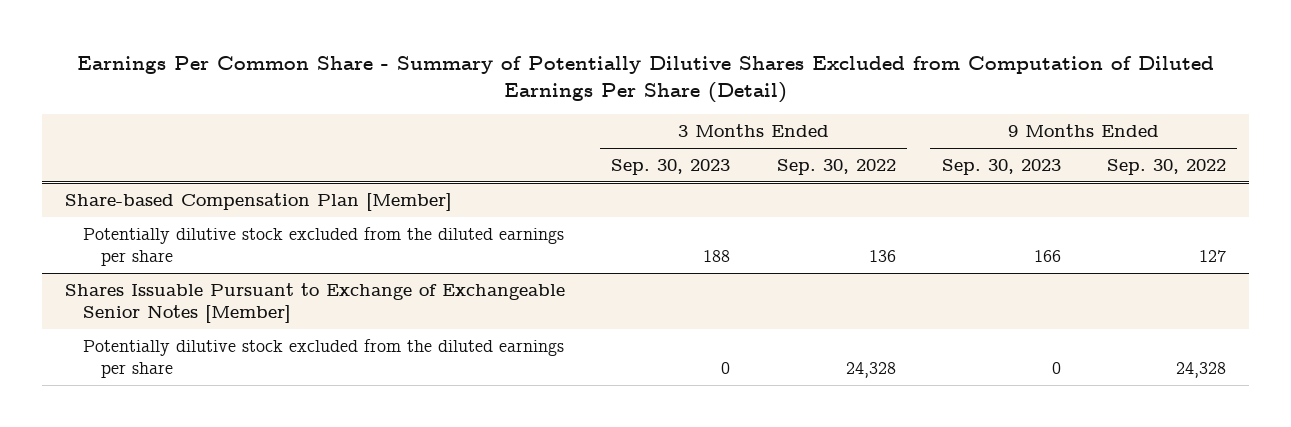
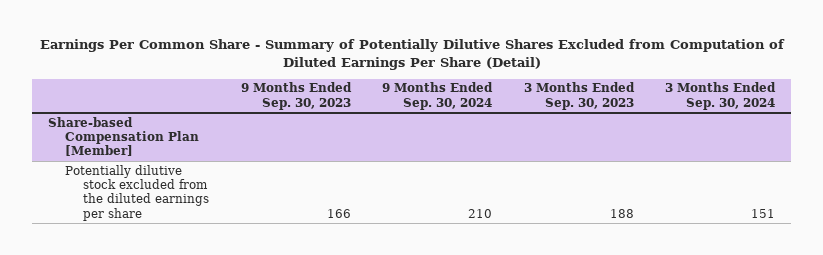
[776,159,896,176] Sep. 30, 2022 -> none
[1106,159,1226,176] Sep. 30, 2022 -> none
none -> [382,82,494,110] 9 Months Ended Sep. 30, 2024
none -> [665,82,777,110] 3 Months Ended Sep. 30, 2024
[65,282,566,324] Shares Issuable Pursuant to Exchange of Exchangeable Senior Notes [Member] -> none
[83,338,565,379] Potentially dilutive stock excluded from the diluted earnings per share -> none

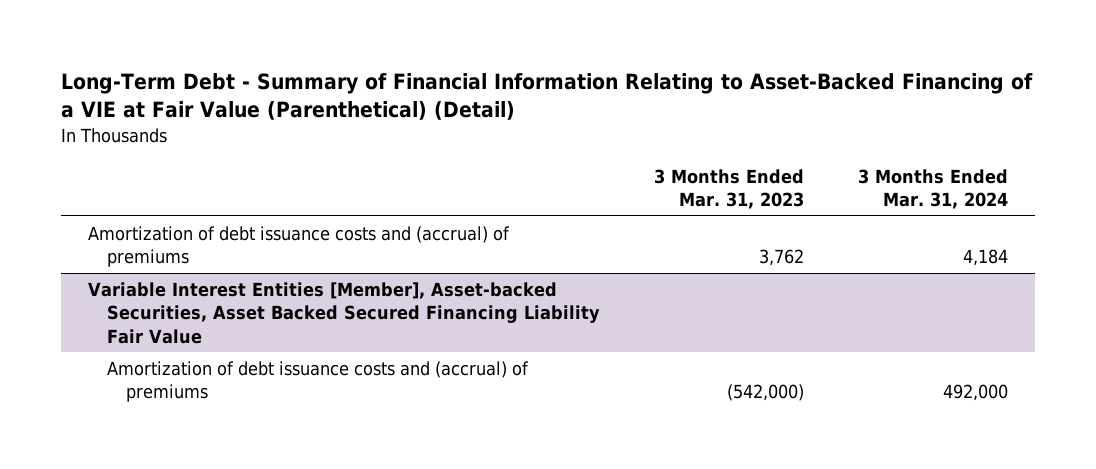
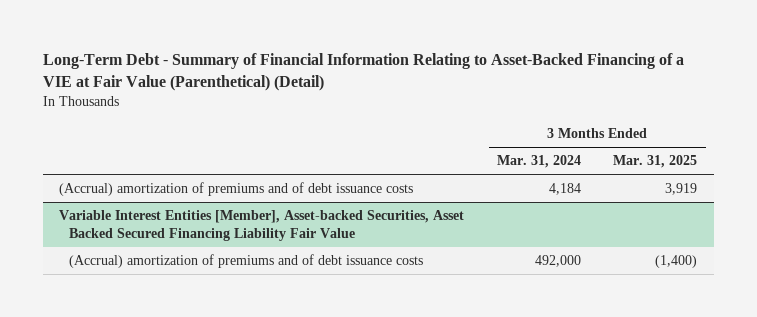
[654,168,805,209] 3 Months Ended Mar. 31, 2023 -> none
none -> [613,155,698,169] Mar. 31, 2025
[87,225,510,268] Amortization of debt issuance costs and (accrual) of premiums -> [59,182,414,197] (Accrual) amortization of premiums and of debt issuance costs
[106,360,529,403] Amortization of debt issuance costs and (accrual) of premiums -> [69,254,424,269] (Accrual) amortization of premiums and of debt issuance costs

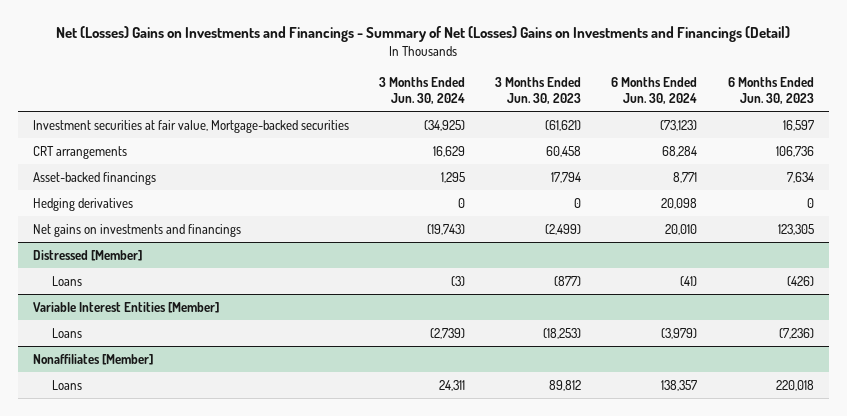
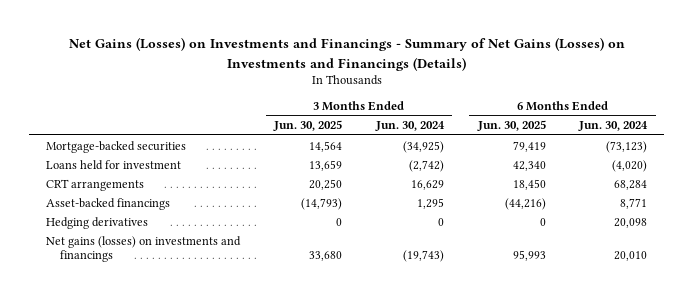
[56,26,791,43] Net (Losses) Gains on Investments and Financings - Summary of Net (Losses) Gains on Investments and Financings (Detail) -> [68,37,625,71] Net Gains (Losses) on Investments and Financings - Summary of Net Gains (Losses) on Investments and Financings (Details)
[495,77,582,104] 3 Months Ended Jun. 30, 2023 -> none
[727,77,814,104] 6 Months Ended Jun. 30, 2023 -> none
none -> [272,120,342,132] Jun. 30, 2025
none -> [476,120,546,132] Jun. 30, 2025
[33,119,350,133] Investment securities at fair value, Mortgage-backed securities -> [46,140,187,153] Mortgage-backed securities
none -> [46,159,182,170] Loans held for investment
[33,249,143,261] Distressed [Member] -> none
[52,275,83,286] Loans -> none
[33,301,220,313] Variable Interest Entities [Member] -> none
[52,327,83,338] Loans -> none
[33,353,154,365] Nonaffiliates [Member] -> none
[52,379,83,390] Loans -> none
[33,223,242,237] Net gains on investments and financings -> [46,235,242,263] Net gains (losses) on investments and financings

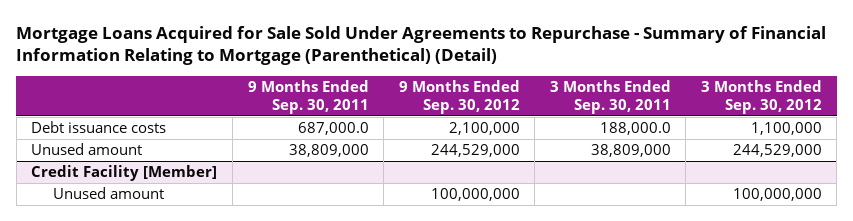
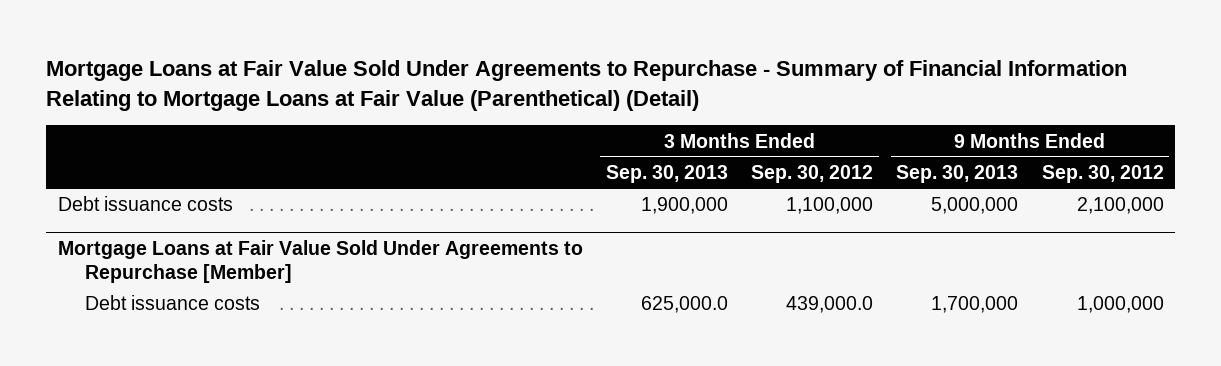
[16,25,827,66] Mortgage Loans Acquired for Sale Sold Under Agreements to Repurchase - Summary of Financial Information Relating to Mortgage (Parenthetical) (Detail) -> [46,60,1128,112] Mortgage Loans at Fair Value Sold Under Agreements to Repurchase - Summary of Financial Information Relating to Mortgage Loans at Fair Value (Parenthetical) (Detail)
[247,79,369,114] 9 Months Ended Sep. 30, 2011 -> none
[549,79,671,114] 3 Months Ended Sep. 30, 2011 -> none
none -> [605,165,728,184] Sep. 30, 2013
none -> [896,165,1019,184] Sep. 30, 2013
[31,143,143,156] Unused amount -> none
[31,165,218,182] Credit Facility [Member] -> none
[53,187,165,200] Unused amount -> none
none -> [57,240,583,283] Mortgage Loans at Fair Value Sold Under Agreements to Repurchase [Member]
none -> [85,295,261,311] Debt issuance costs

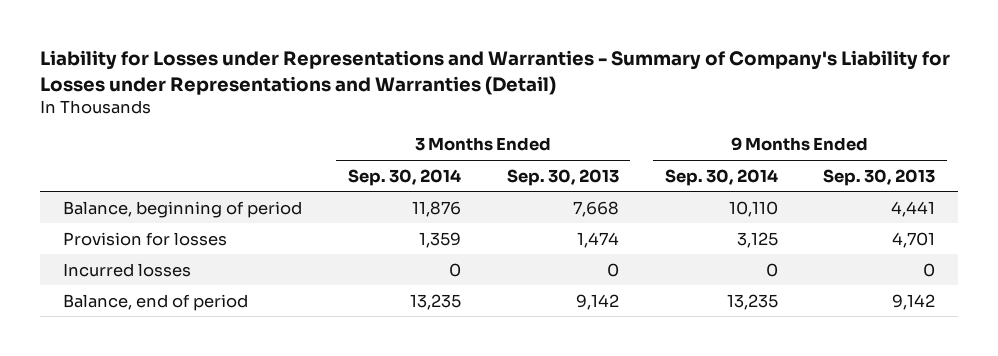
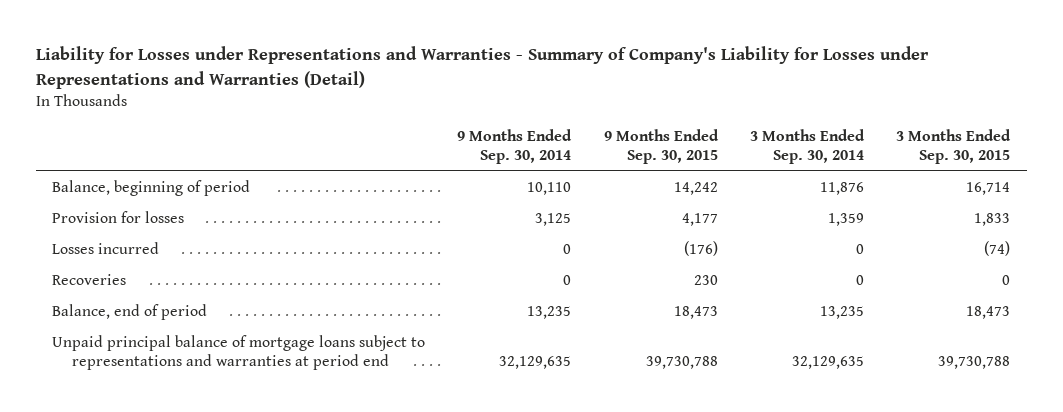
[506,168,619,186] Sep. 30, 2013 -> none
[823,168,936,186] Sep. 30, 2013 -> none
none -> [603,129,719,165] 9 Months Ended Sep. 30, 2015
none -> [896,129,1012,165] 3 Months Ended Sep. 30, 2015
[62,262,191,277] Incurred losses -> [52,242,160,255] Losses incurred
none -> [52,274,127,286] Recoveries
none -> [52,335,426,370] Unpaid principal balance of mortgage loans subject to representations and warranties at period end

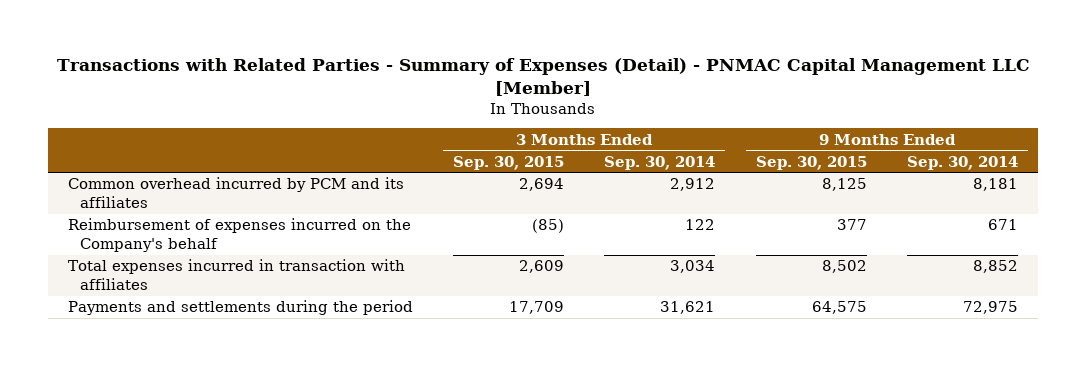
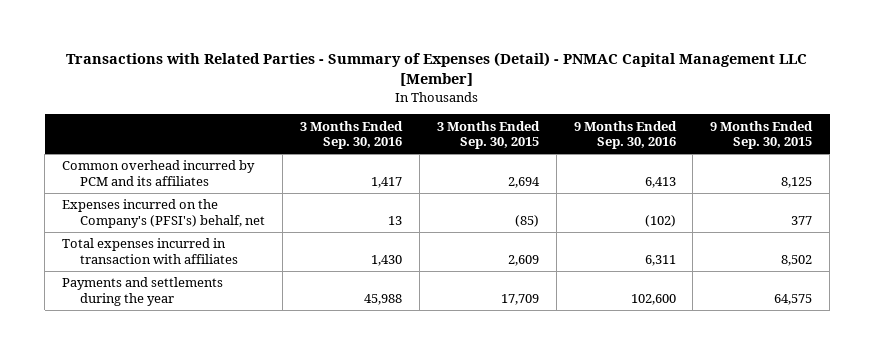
[604,155,716,170] Sep. 30, 2014 -> none
[906,155,1018,170] Sep. 30, 2014 -> none
none -> [299,120,403,150] 3 Months Ended Sep. 30, 2016
none -> [573,120,677,150] 9 Months Ended Sep. 30, 2016
[68,218,412,252] Reimbursement of expenses incurred on the Company's behalf -> [62,199,265,228] Expenses incurred on the Company's (PFSI's) behalf, net
[68,300,414,316] Payments and settlements during the period -> [62,277,224,306] Payments and settlements during the year

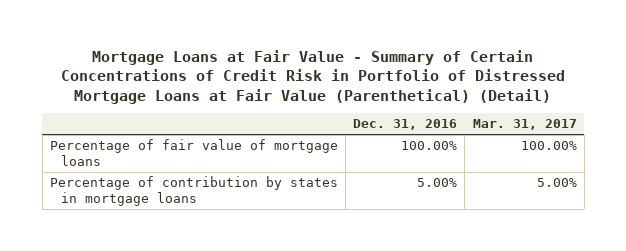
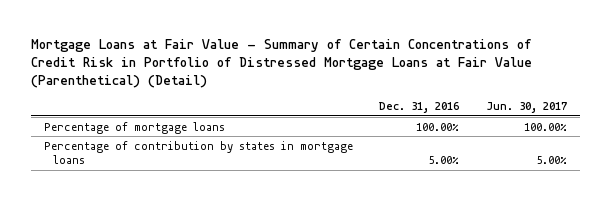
[472,119,577,131] Mar. 31, 2017 -> none
none -> [485,102,567,114] Jun. 30, 2017
[49,139,338,167] Percentage of fair value of mortgage loans -> [44,121,226,134] Percentage of mortgage loans

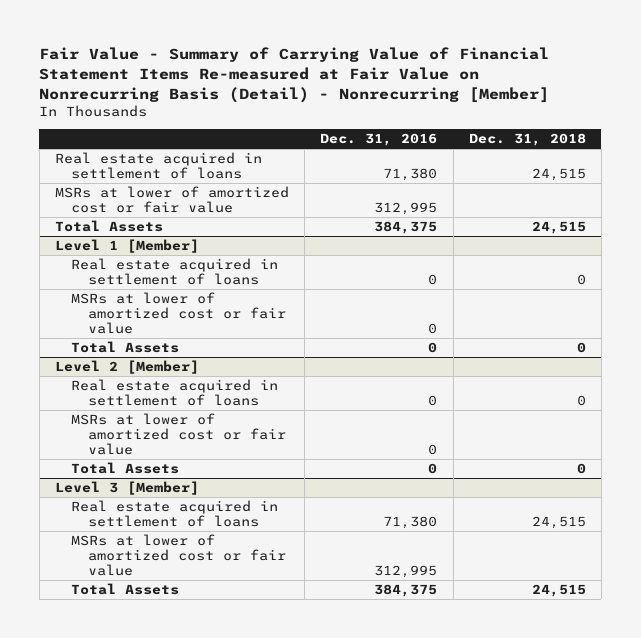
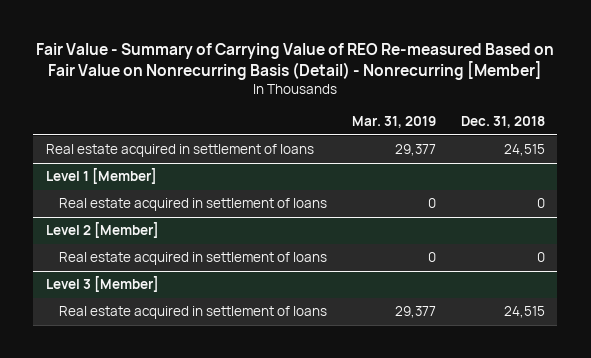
[39,47,550,103] Fair Value - Summary of Carrying Value of Financial Statement Items Re-measured at Fair Value on Nonrecurring Basis (Detail) - Nonrecurring [Member] -> [36,42,555,80] Fair Value - Summary of Carrying Value of REO Re-measured Based on Fair Value on Nonrecurring Basis (Detail) - Nonrecurring [Member]
[320,133,438,147] Dec. 31, 2016 -> none
none -> [351,116,436,129] Mar. 31, 2019
[54,186,289,213] MSRs at lower of amortized cost or fair value -> none
[54,220,163,233] Total Assets -> none
[71,292,286,334] MSRs at lower of amortized cost or fair value -> none
[71,341,180,354] Total Assets -> none
[71,413,286,455] MSRs at lower of amortized cost or fair value -> none
[71,462,180,475] Total Assets -> none
[71,534,286,576] MSRs at lower of amortized cost or fair value -> none
[71,583,180,596] Total Assets -> none

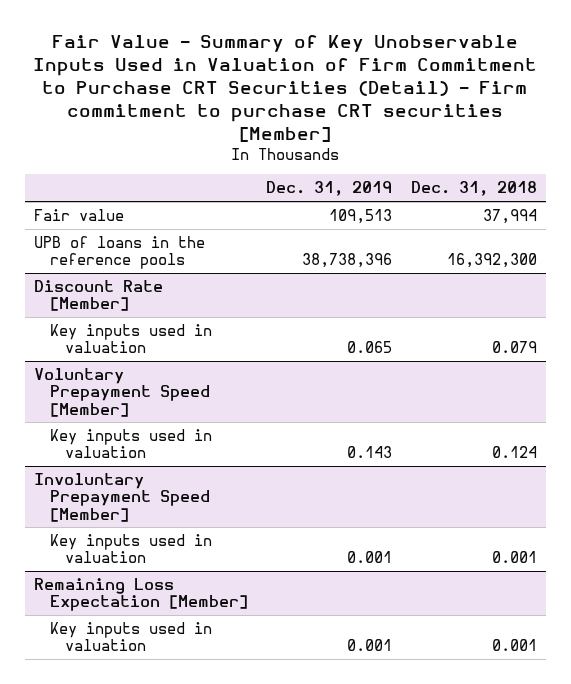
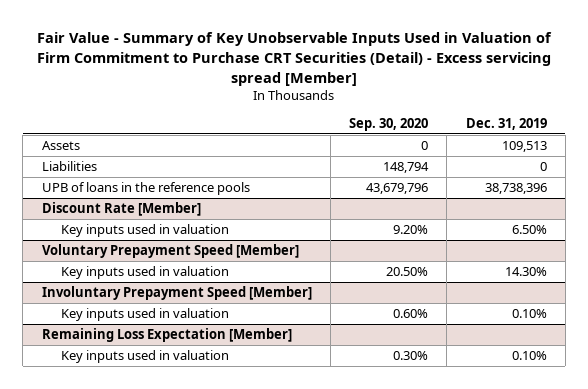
[33,34,538,142] Fair Value - Summary of Key Unobservable Inputs Used in Valuation of Firm Commitment to Purchase CRT Securities (Detail) - Firm commitment to purchase CRT securities [Member] -> [37,31,553,86] Fair Value - Summary of Key Unobservable Inputs Used in Valuation of Firm Commitment to Purchase CRT Securities (Detail) - Excess servicing spread [Member]
[410,181,537,197] Dec. 31, 2018 -> none
none -> [349,117,429,131] Sep. 30, 2020
[34,208,125,221] Fair value -> [41,141,80,151] Assets
none -> [41,161,97,172] Liabilities
[347,341,393,354] 0.065 -> [511,225,547,235] 6.50%
[347,446,393,459] 0.143 -> [504,267,547,277] 14.30%
[347,551,393,564] 0.001 -> [511,309,547,319] 0.10%
[347,639,393,652] 0.001 -> [511,351,547,361] 0.10%

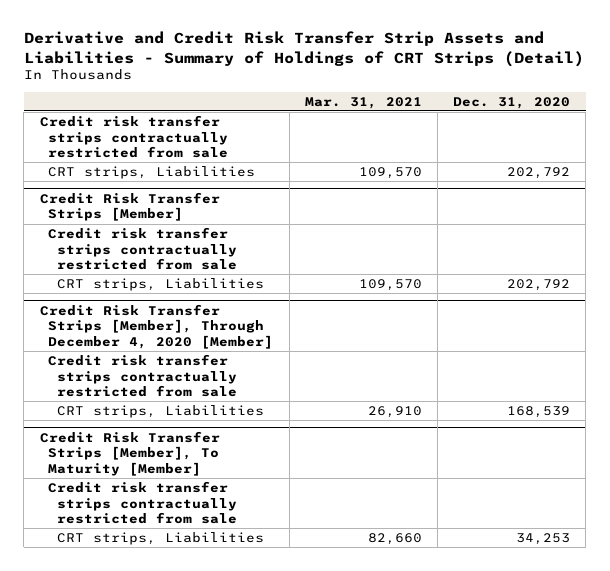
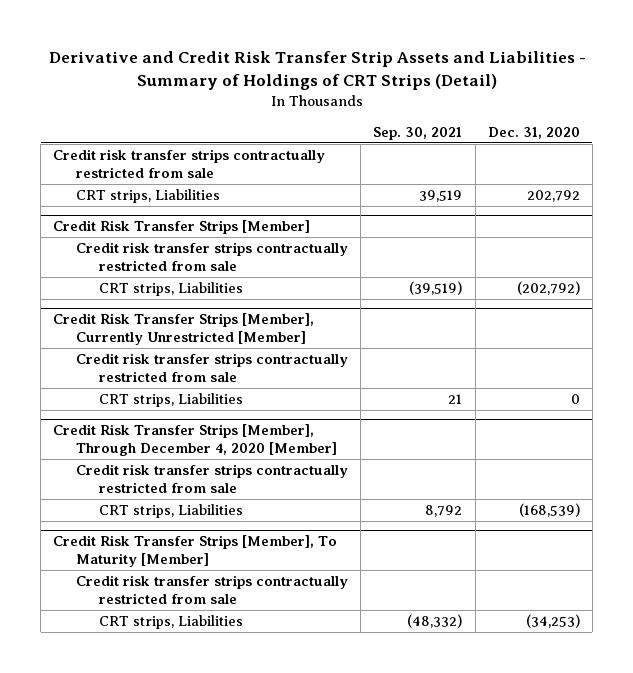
[304,96,422,109] Mar. 31, 2021 -> none
none -> [373,126,463,140] Sep. 30, 2021
[507,278,571,291] 202,792 -> [516,281,580,296] (202,792)
none -> [53,313,315,346] Credit Risk Transfer Strips [Member], Currently Unrestricted [Member]
none -> [76,353,349,383] Credit risk transfer strips contractually restricted from sale
none -> [99,393,244,408] CRT strips, Liabilities
[507,405,571,418] 168,539 -> [518,503,580,518] (168,539)
[516,532,571,545] 34,253 -> [525,614,580,629] (34,253)

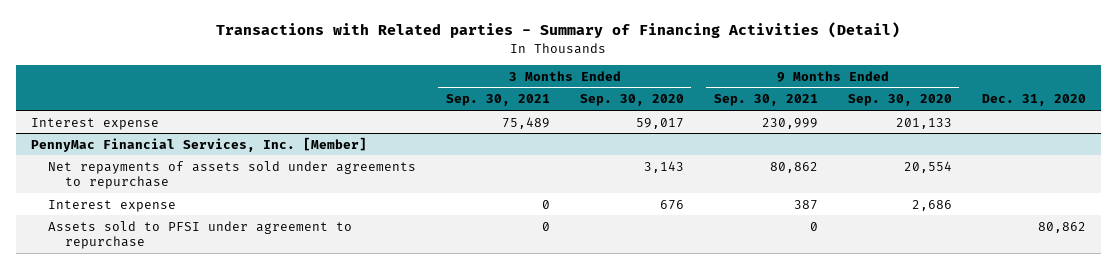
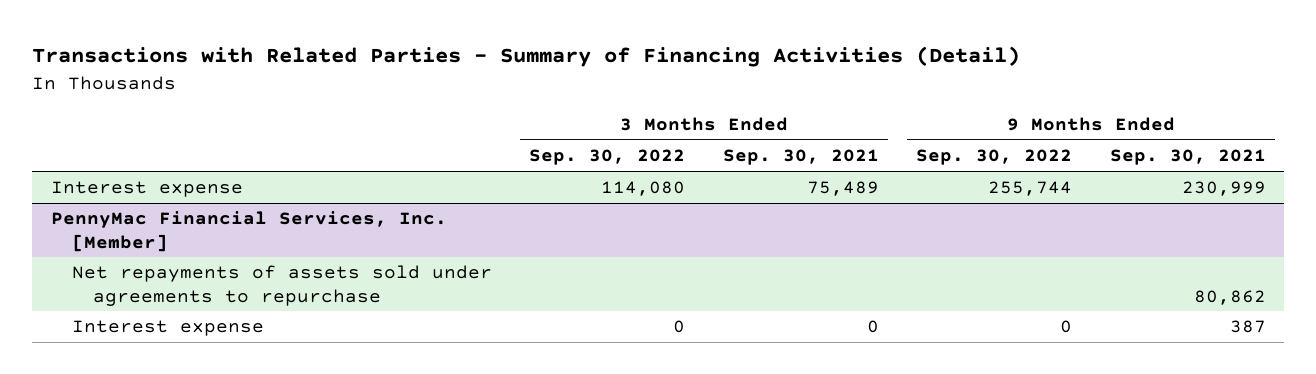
[216,22,901,39] Transactions with Related parties - Summary of Financing Activities (Detail) -> [31,46,1020,68] Transactions with Related Parties - Summary of Financing Activities (Detail)
[579,94,684,107] Sep. 30, 2020 -> none
[847,94,952,107] Sep. 30, 2020 -> none
[981,94,1086,107] Dec. 31, 2020 -> none
none -> [529,149,686,166] Sep. 30, 2022
none -> [916,149,1073,166] Sep. 30, 2022
[47,220,352,250] Assets sold to PFSI under agreement to repurchase -> none

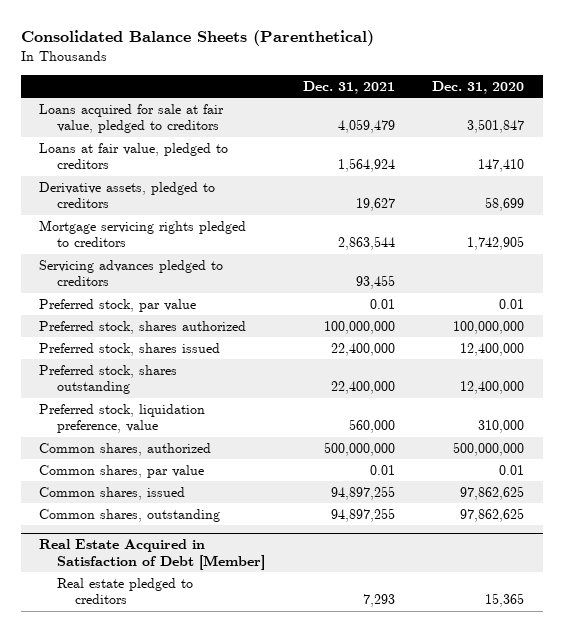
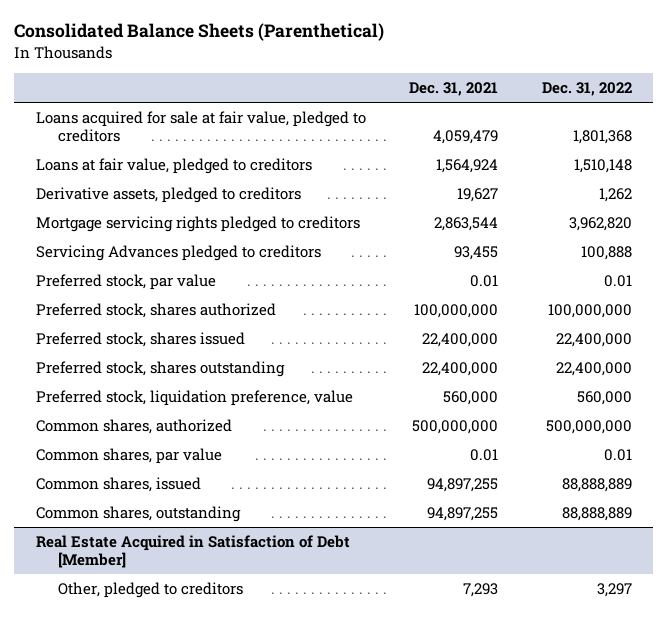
[431,80,524,94] Dec. 31, 2020 -> none
none -> [541,81,632,96] Dec. 31, 2022
[39,260,224,287] Servicing advances pledged to creditors -> [35,245,321,262] Servicing Advances pledged to creditors
[57,578,194,605] Real estate pledged to creditors -> [58,582,244,599] Other, pledged to creditors

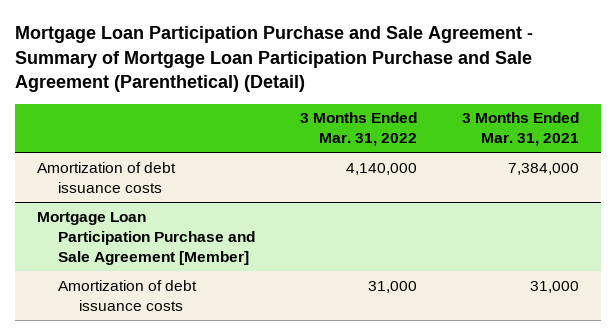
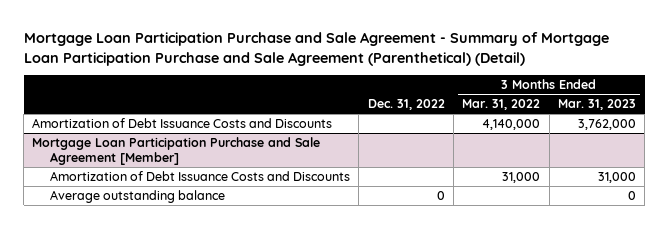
[461,112,579,147] 3 Months Ended Mar. 31, 2021 -> none
none -> [367,99,445,111] Dec. 31, 2022
none -> [557,99,636,111] Mar. 31, 2023
[37,161,177,193] Amortization of debt issuance costs -> [32,117,333,128] Amortization of Debt Issuance Costs and Discounts
[58,279,198,311] Amortization of debt issuance costs -> [50,170,351,181] Amortization of Debt Issuance Costs and Discounts
none -> [50,189,226,203] Average outstanding balance

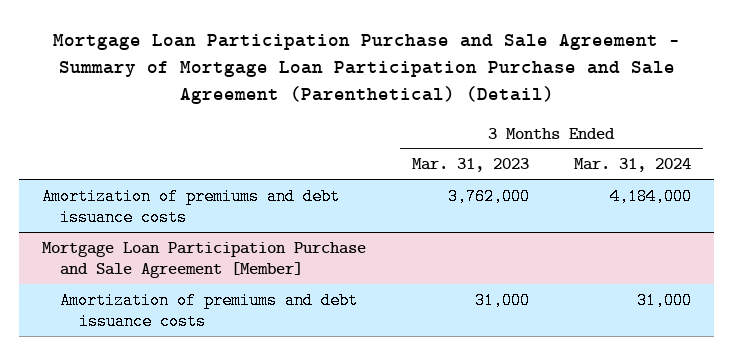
[367,99,445,111] Dec. 31, 2022 -> none
[462,99,541,111] Mar. 31, 2022 -> none
none -> [574,158,692,173] Mar. 31, 2024
[32,117,333,128] Amortization of Debt Issuance Costs and Discounts -> [41,187,340,227] Amortization of premiums and debt issuance costs
[50,189,226,203] Average outstanding balance -> none
[50,170,351,181] Amortization of Debt Issuance Costs and Discounts -> [60,291,359,331] Amortization of premiums and debt issuance costs

